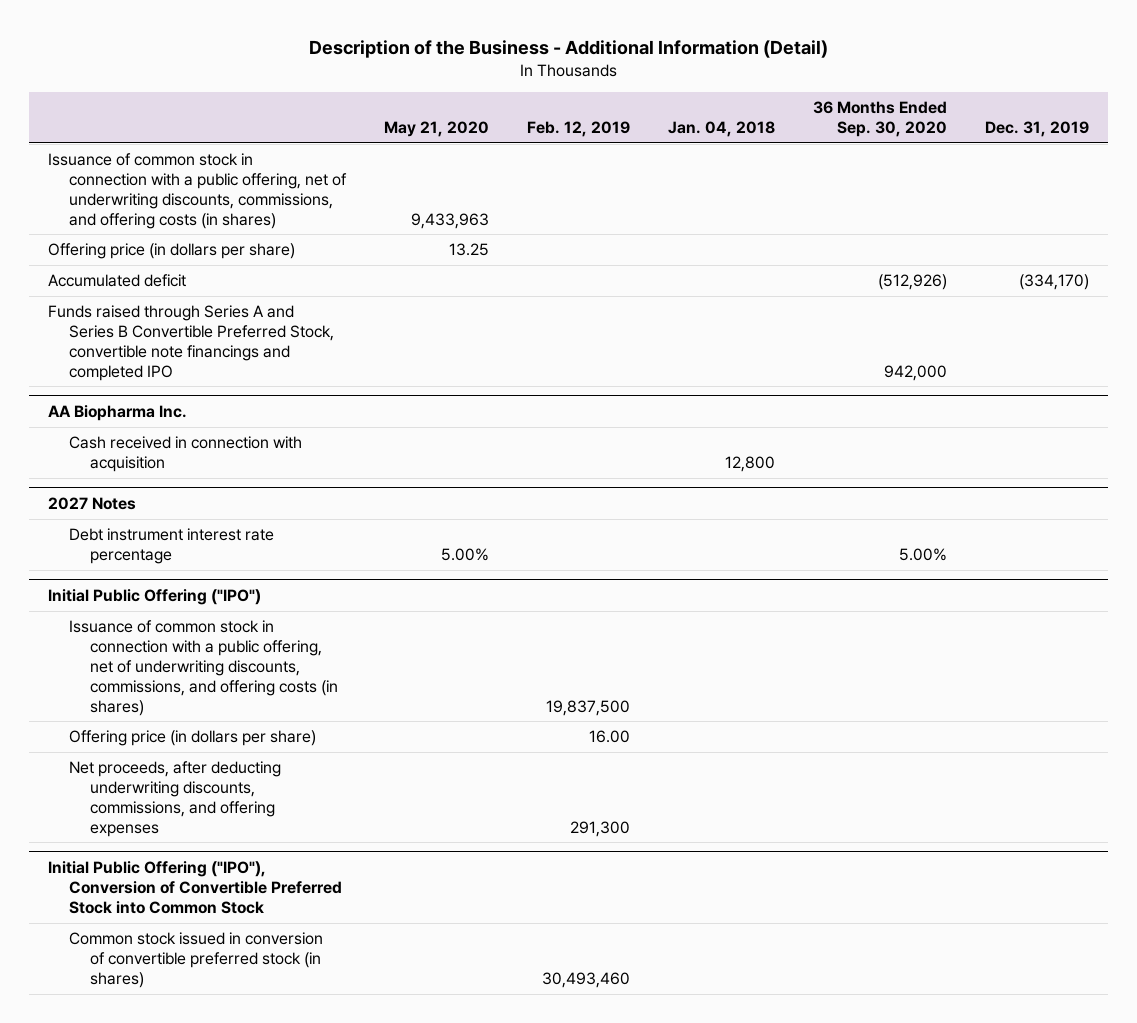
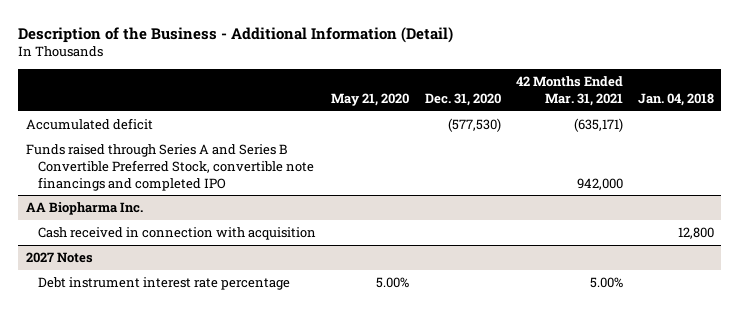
[527,121,631,138] Feb. 12, 2019 -> none
[813,101,948,138] 36 Months Ended Sep. 30, 2020 -> none
[985,121,1090,138] Dec. 31, 2019 -> none
none -> [424,93,501,107] Dec. 31, 2020
none -> [515,76,623,107] 42 Months Ended Mar. 31, 2021
[48,153,348,229] Issuance of common stock in connection with a public offering, net of underwriting discounts, commissions, and offering costs (in shares) -> none
[48,243,296,260] Offering price (in dollars per share) -> none
[48,589,262,606] Initial Public Offering ("IPO") -> none
[69,620,339,716] Issuance of common stock in connection with a public offering, net of underwriting discounts, commissions, and offering costs (in shares) -> none
[69,730,317,747] Offering price (in dollars per share) -> none
[69,761,282,837] Net proceeds, after deducting underwriting discounts, commissions, and offering expenses -> none
[48,861,343,914] Initial Public Offering ("IPO"), Conversion of Convertible Preferred Stock into Common Stock -> none
[69,932,324,988] Common stock issued in conversion of convertible preferred stock (in shares) -> none

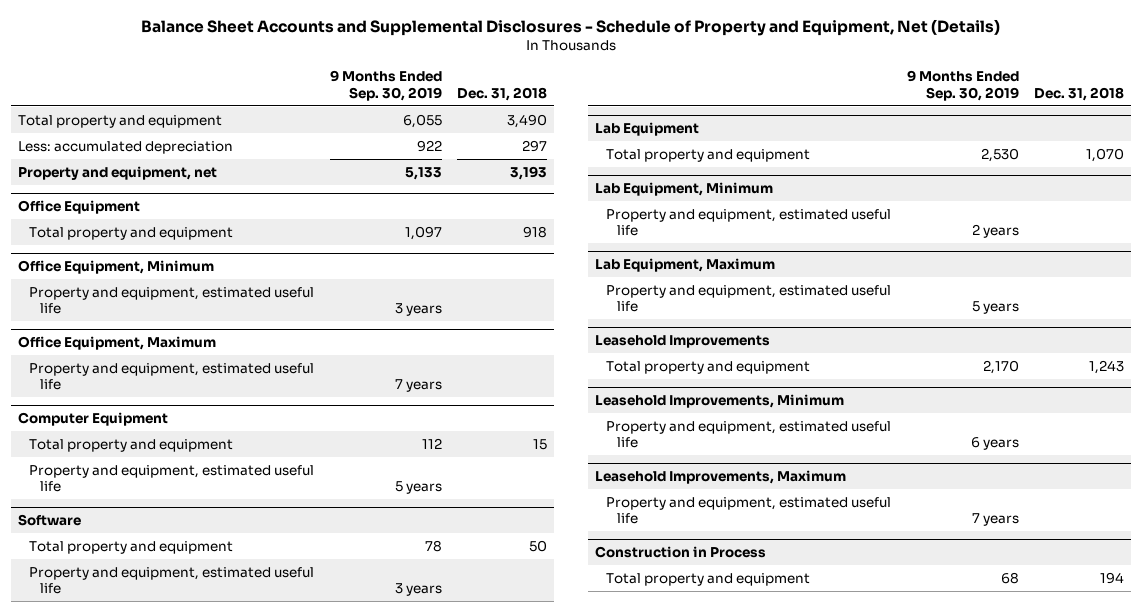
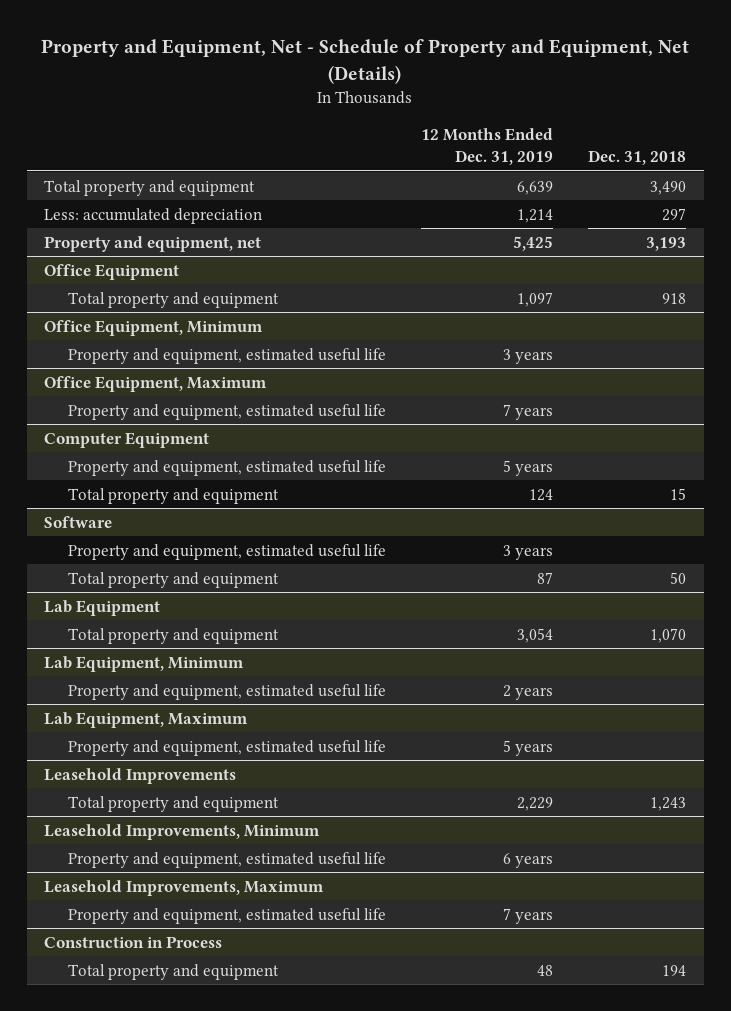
[141,18,1001,36] Balance Sheet Accounts and Supplemental Disclosures - Schedule of Property and Equipment, Net (Details) -> [41,39,690,85] Property and Equipment, Net - Schedule of Property and Equipment, Net (Details)
[329,70,442,101] 9 Months Ended Sep. 30, 2019 -> none
none -> [421,127,554,166] 12 Months Ended Dec. 31, 2019
[29,438,234,452] Total property and equipment -> [68,487,280,504] Total property and equipment
[29,540,234,554] Total property and equipment -> [68,571,280,588] Total property and equipment

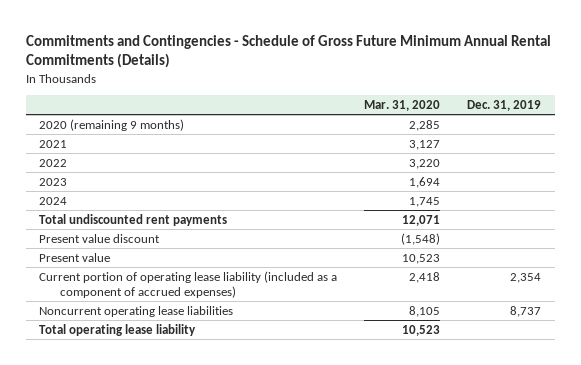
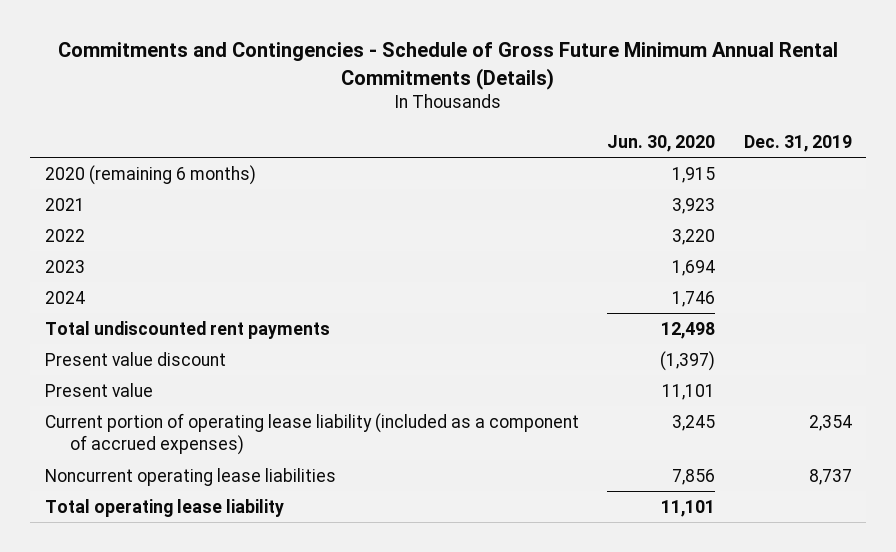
[364,100,441,112] Mar. 31, 2020 -> none
none -> [607,134,716,152] Jun. 30, 2020
[39,118,185,131] 2020 (remaining 9 months) -> [44,164,256,185] 2020 (remaining 6 months)

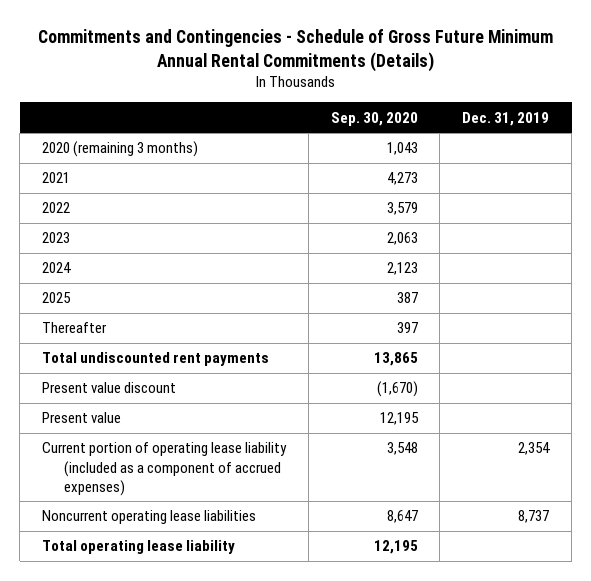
[607,134,716,152] Jun. 30, 2020 -> none
none -> [330,111,418,126] Sep. 30, 2020
[44,164,256,185] 2020 (remaining 6 months) -> [41,141,198,158] 2020 (remaining 3 months)
none -> [41,292,71,304] 2025
none -> [41,322,107,334] Thereafter

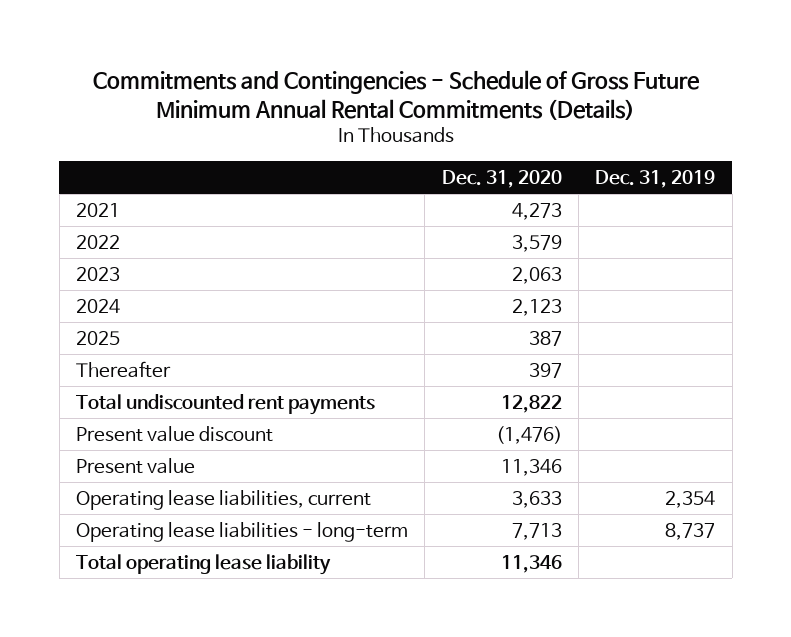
[330,111,418,126] Sep. 30, 2020 -> none
none -> [441,170,562,189] Dec. 31, 2020
[41,141,198,158] 2020 (remaining 3 months) -> none
[41,442,287,496] Current portion of operating lease liability (included as a component of accrued expenses) -> [75,489,371,510] Operating lease liabilities, current
[41,510,256,525] Noncurrent operating lease liabilities -> [75,521,408,542] Operating lease liabilities - long-term

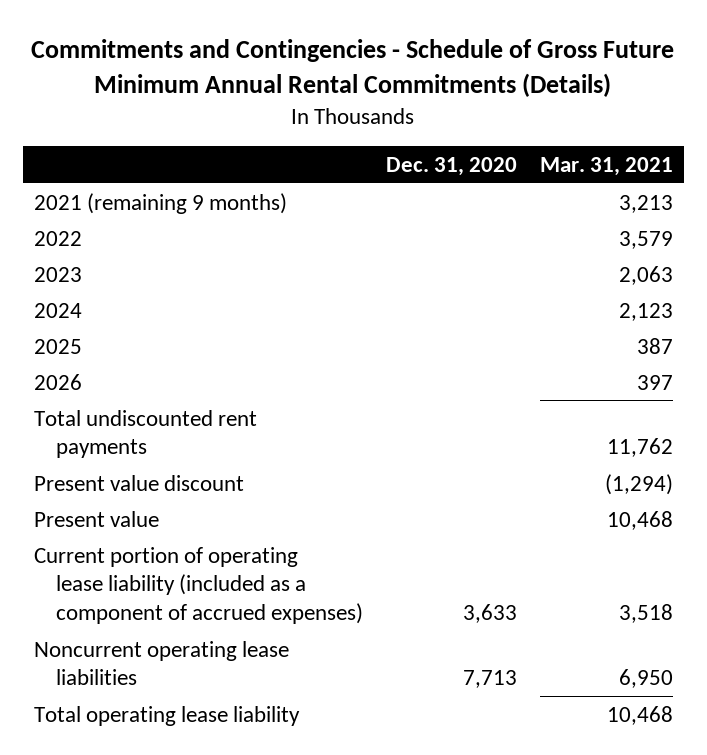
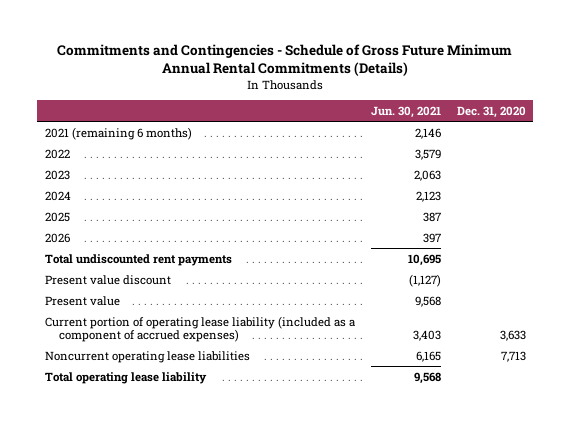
[539,156,673,176] Mar. 31, 2021 -> none
none -> [370,105,441,118] Jun. 30, 2021
[34,192,288,214] 2021 (remaining 9 months) -> [45,126,193,140] 2021 (remaining 6 months)

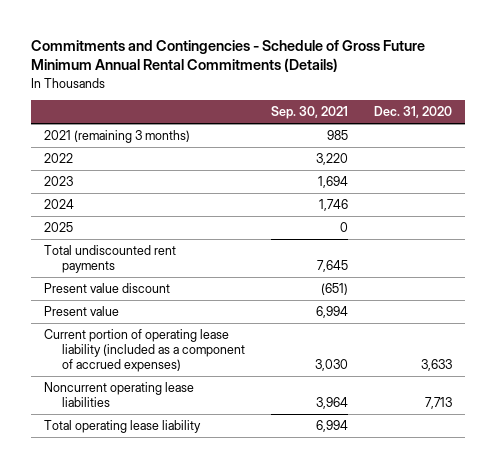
[370,105,441,118] Jun. 30, 2021 -> none
none -> [271,106,349,120] Sep. 30, 2021
[45,126,193,140] 2021 (remaining 6 months) -> [43,130,190,144] 2021 (remaining 3 months)
[45,232,71,243] 2026 -> none

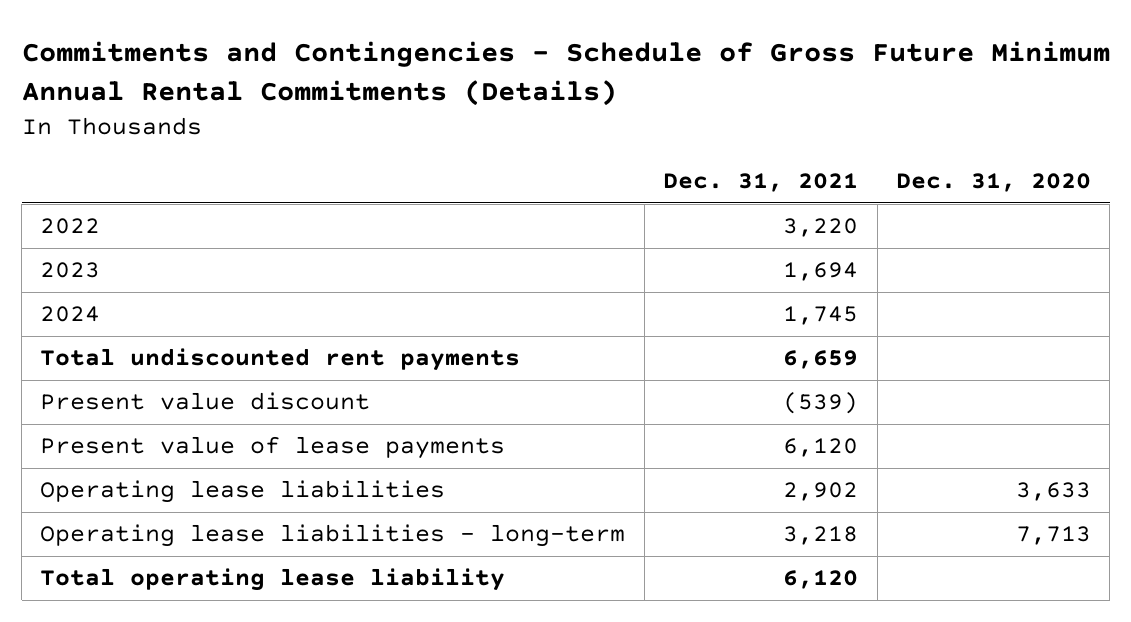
[271,106,349,120] Sep. 30, 2021 -> none
none -> [663,173,859,193] Dec. 31, 2021
[43,130,190,144] 2021 (remaining 3 months) -> none
[43,222,73,233] 2025 -> none
[43,306,119,317] Present value -> [40,436,506,460] Present value of lease payments
[43,329,246,373] Current portion of operating lease liability (included as a component of accrued expenses) -> [40,480,446,504] Operating lease liabilities
[43,382,194,408] Noncurrent operating lease liabilities -> [40,524,626,548] Operating lease liabilities - long-term

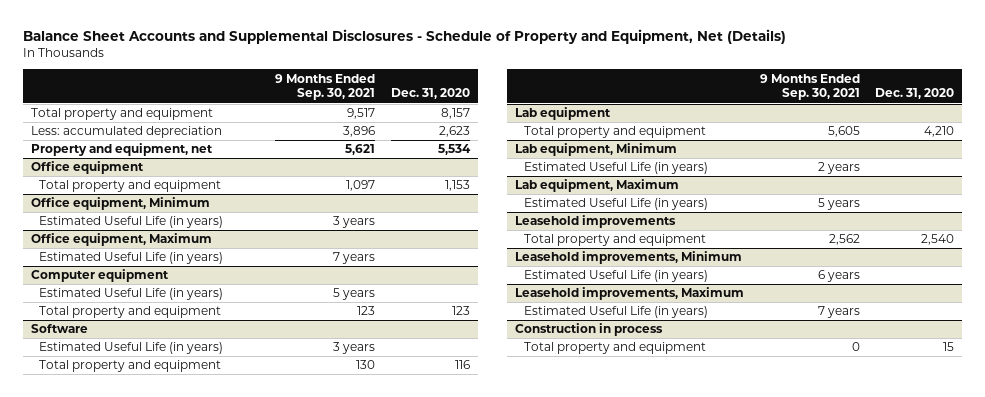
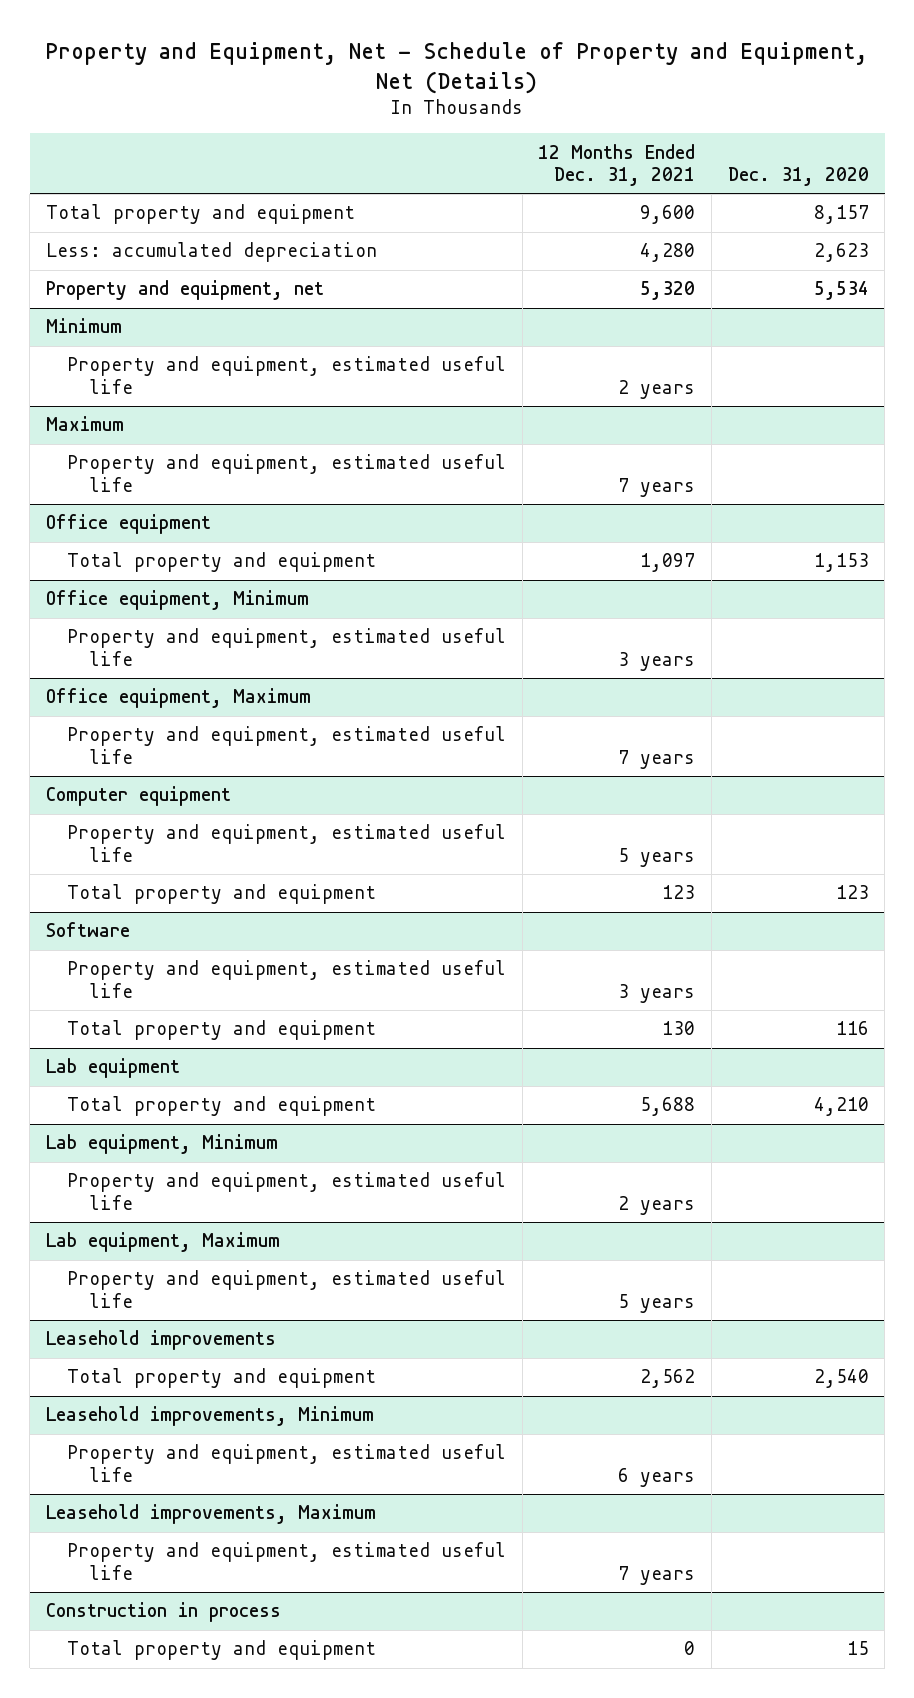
[23,29,787,45] Balance Sheet Accounts and Supplemental Disclosures - Schedule of Property and Equipment, Net (Details) -> [45,42,869,94] Property and Equipment, Net - Schedule of Property and Equipment, Net (Details)
[275,73,376,101] 9 Months Ended Sep. 30, 2021 -> none
none -> [538,143,696,187] 12 Months Ended Dec. 31, 2021
none -> [45,318,122,334] Minimum
none -> [67,356,507,394] Property and equipment, estimated useful life
none -> [45,416,124,432] Maximum
none -> [67,454,507,492] Property and equipment, estimated useful life
[39,216,224,229] Estimated Useful Life (in years) -> [67,628,507,666] Property and equipment, estimated useful life
[39,252,224,265] Estimated Useful Life (in years) -> [67,726,507,764] Property and equipment, estimated useful life
[39,288,224,301] Estimated Useful Life (in years) -> [67,824,507,862] Property and equipment, estimated useful life
[39,342,224,355] Estimated Useful Life (in years) -> [67,960,507,998] Property and equipment, estimated useful life
[523,162,708,175] Estimated Useful Life (in years) -> [67,1172,507,1210] Property and equipment, estimated useful life
[523,198,708,211] Estimated Useful Life (in years) -> [67,1270,507,1308] Property and equipment, estimated useful life
[523,270,708,283] Estimated Useful Life (in years) -> [67,1444,507,1482] Property and equipment, estimated useful life
[523,306,708,319] Estimated Useful Life (in years) -> [67,1542,507,1580] Property and equipment, estimated useful life

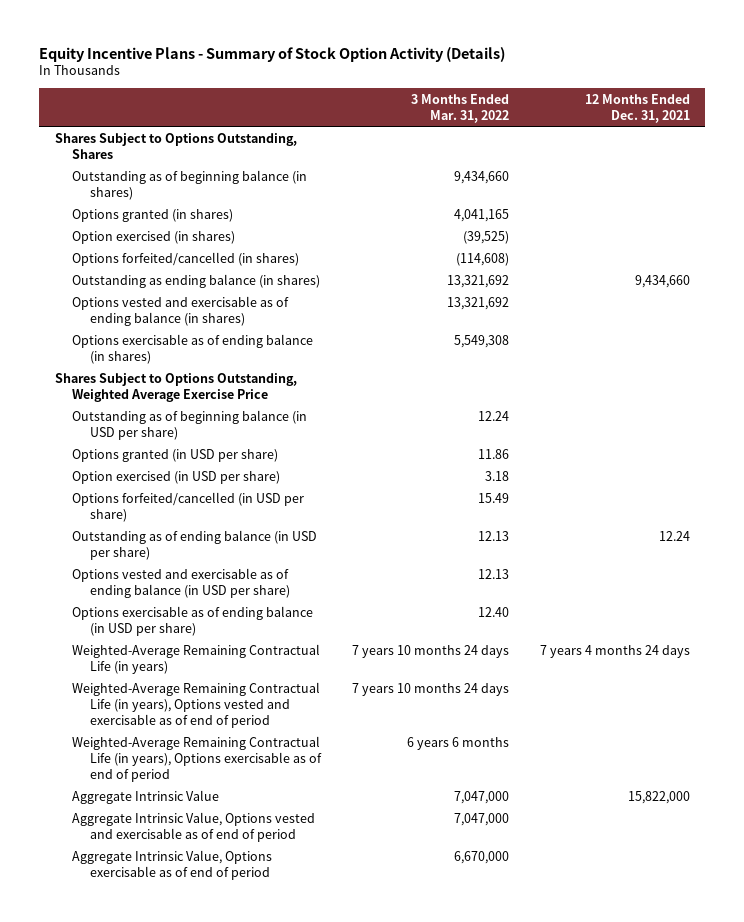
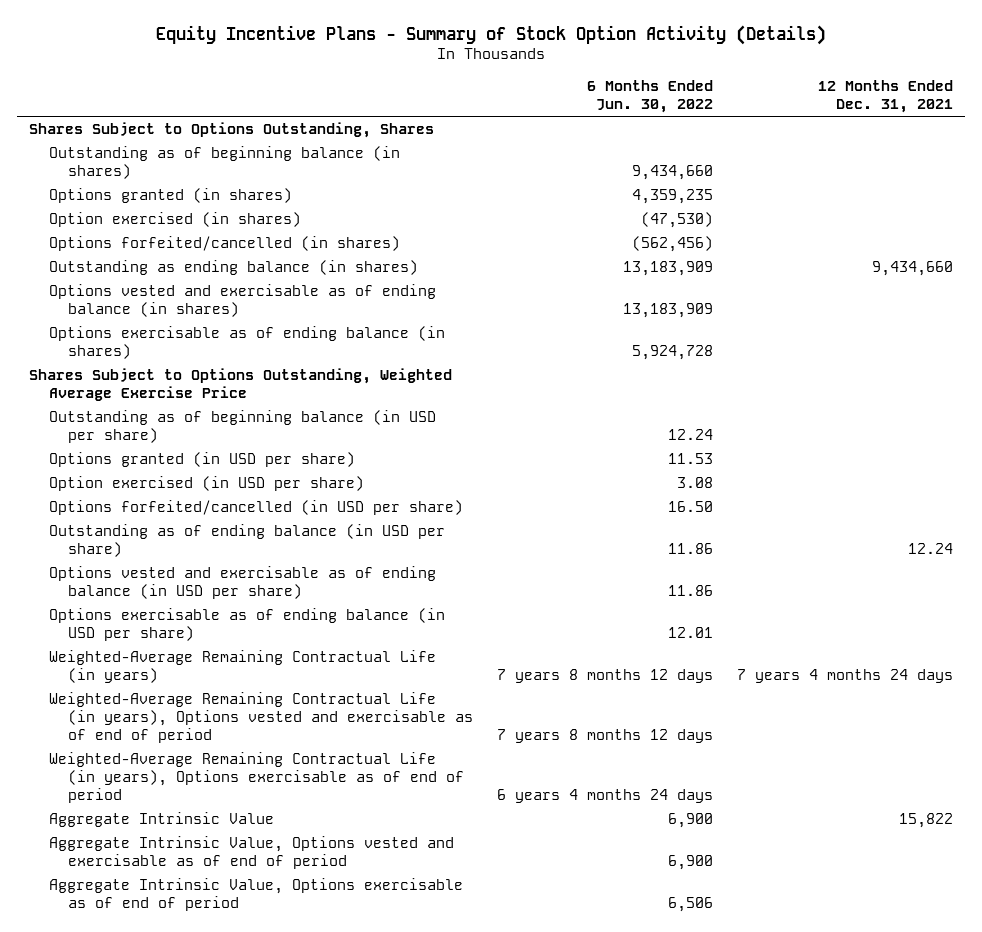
[410,93,509,123] 3 Months Ended Mar. 31, 2022 -> none
none -> [587,80,714,114] 6 Months Ended Jun. 30, 2022
[627,790,690,804] 15,822,000 -> [898,813,953,829] 15,822

